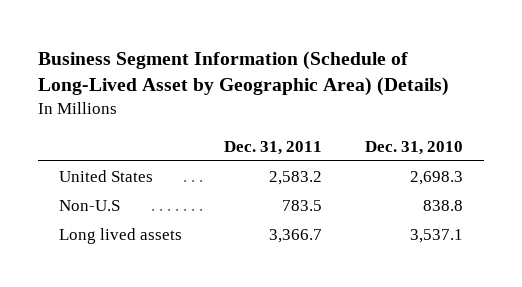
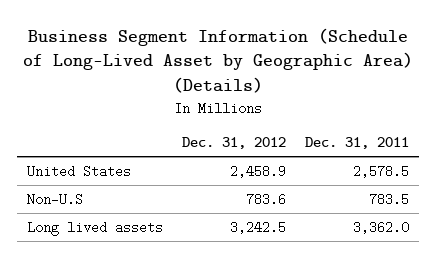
[364,140,463,155] Dec. 31, 2010 -> none
none -> [181,137,286,150] Dec. 31, 2012
[269,171,323,186] 2,583.2 -> [353,164,410,178] 2,578.5
[269,229,323,244] 3,366.7 -> [353,220,410,234] 3,362.0

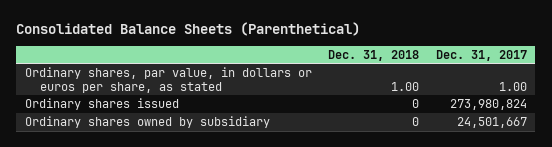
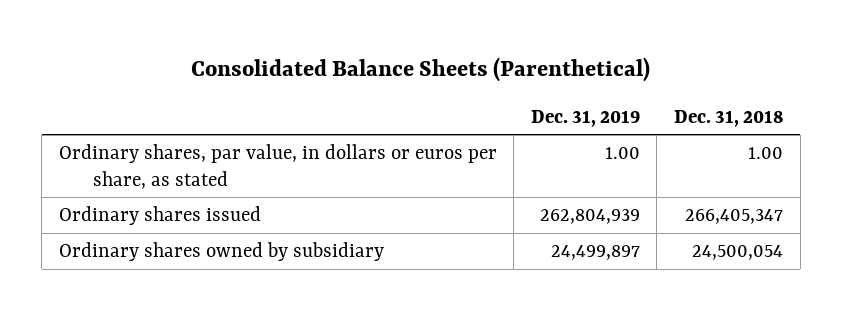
[436,49,528,61] Dec. 31, 2017 -> none
none -> [530,109,640,127] Dec. 31, 2019
[412,98,420,108] 0 -> [685,209,784,225] 266,405,347
[412,116,420,126] 0 -> [692,245,784,261] 24,500,054

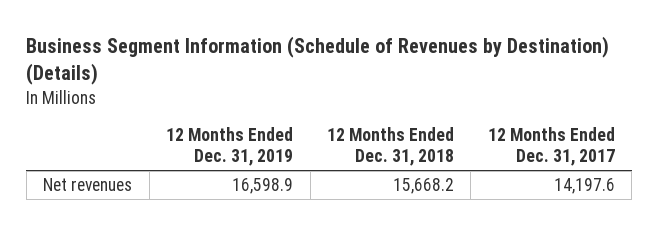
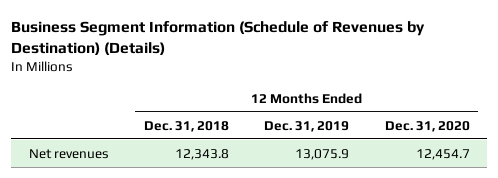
[487,127,615,167] 12 Months Ended Dec. 31, 2017 -> none
none -> [384,120,470,132] Dec. 31, 2020
[232,177,294,194] 16,598.9 -> [295,148,350,160] 13,075.9
[393,177,455,194] 15,668.2 -> [174,148,229,160] 12,343.8

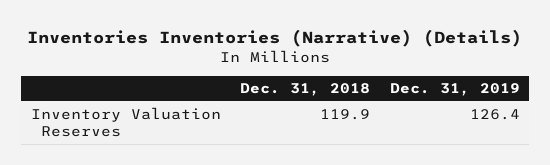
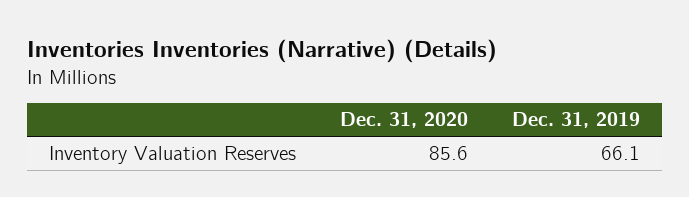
[240,83,371,97] Dec. 31, 2018 -> none
none -> [339,112,468,129] Dec. 31, 2020
[469,109,520,121] 126.4 -> [601,146,641,161] 66.1

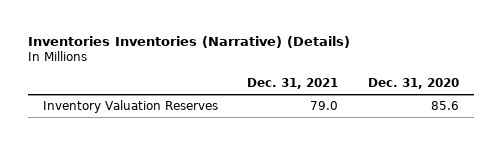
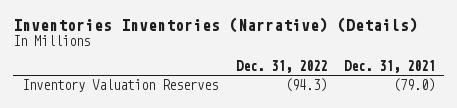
[367,78,459,90] Dec. 31, 2020 -> none
none -> [235,60,327,74] Dec. 31, 2022
[310,101,339,111] 79.0 -> [393,78,436,93] (79.0)

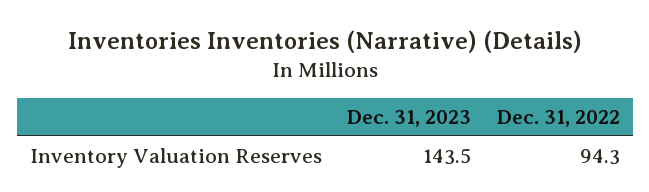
[344,60,436,74] Dec. 31, 2021 -> none
none -> [347,110,472,128] Dec. 31, 2023
[284,78,327,93] (94.3) -> [579,149,620,166] 94.3

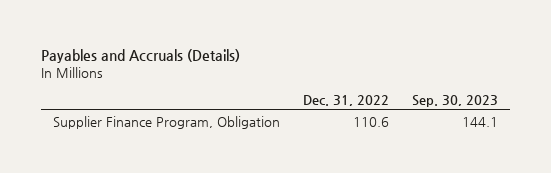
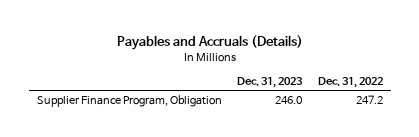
[412,94,499,107] Sep. 30, 2023 -> none
none -> [237,77,304,89] Dec. 31, 2023
[352,116,389,127] 110.6 -> [355,94,383,104] 247.2

